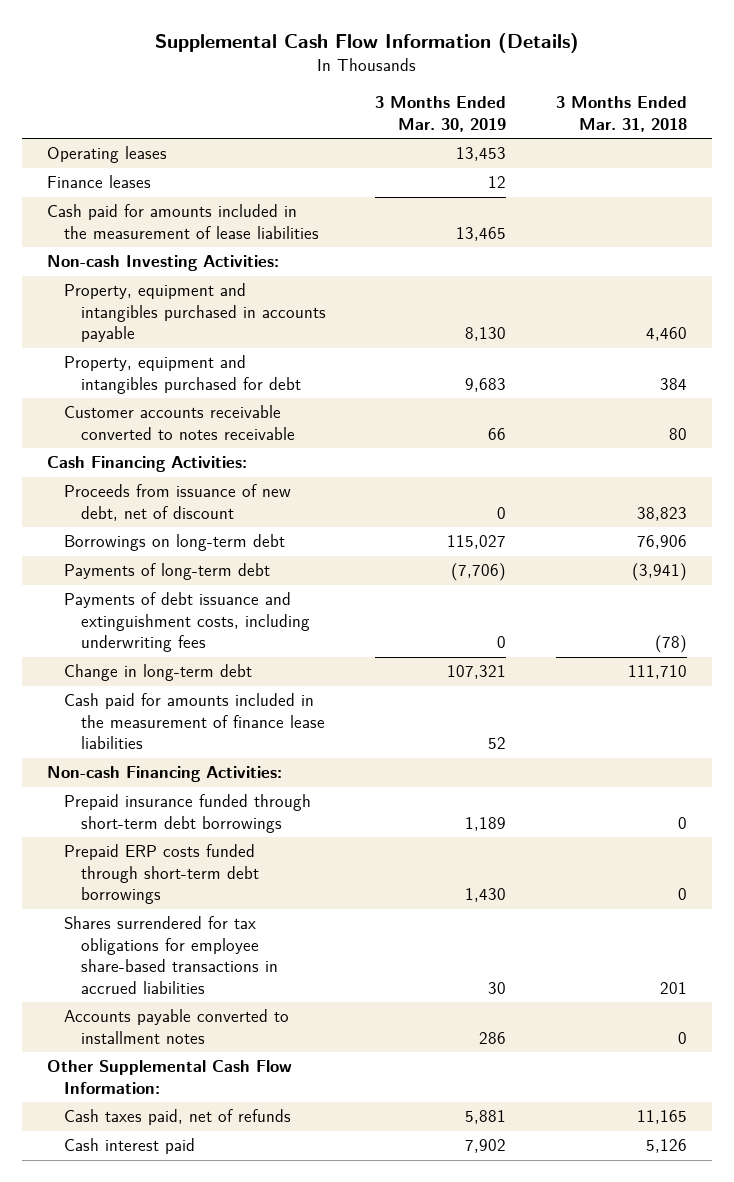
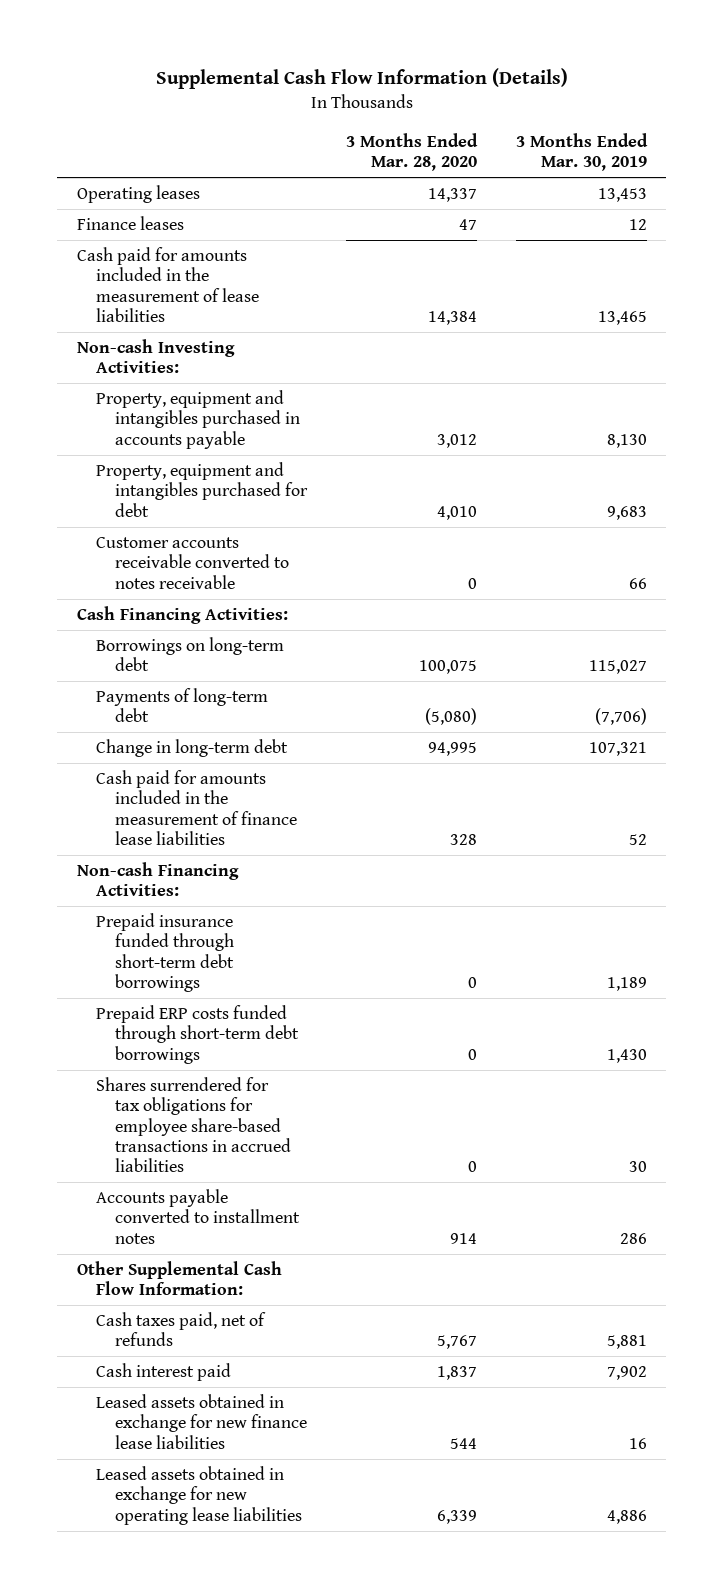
[555,96,687,132] 3 Months Ended Mar. 31, 2018 -> none
none -> [346,132,479,171] 3 Months Ended Mar. 28, 2020
[63,484,291,521] Proceeds from issuance of new debt, net of discount -> none
[63,592,310,653] Payments of debt issuance and extinguishment costs, including underwriting fees -> none
none -> [95,1393,308,1449] Leased assets obtained in exchange for new finance lease liabilities
none -> [95,1465,303,1525] Leased assets obtained in exchange for new operating lease liabilities

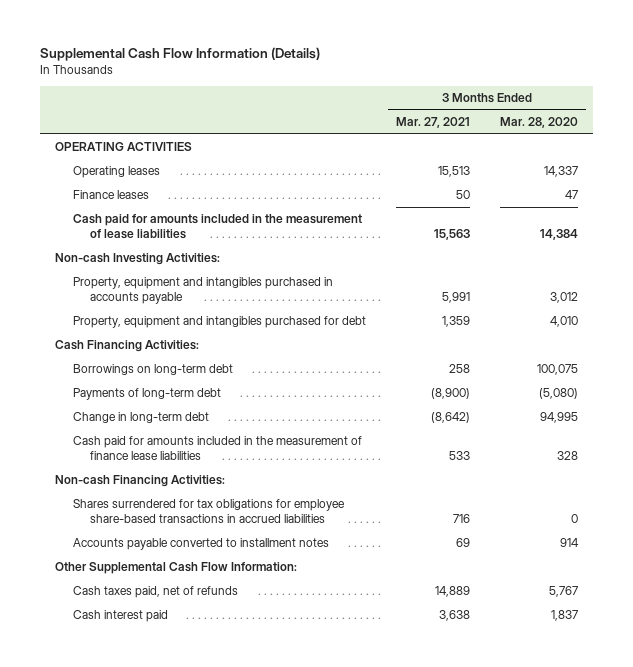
[515,132,648,171] 3 Months Ended Mar. 30, 2019 -> none
none -> [395,117,470,129] Mar. 27, 2021
none -> [54,142,192,152] OPERATING ACTIVITIES
[95,536,290,589] Customer accounts receivable converted to notes receivable -> none
[95,912,235,992] Prepaid insurance funded through short-term debt borrowings -> none
[95,1004,300,1064] Prepaid ERP costs funded through short-term debt borrowings -> none
[95,1393,308,1449] Leased assets obtained in exchange for new finance lease liabilities -> none
[95,1465,303,1525] Leased assets obtained in exchange for new operating lease liabilities -> none

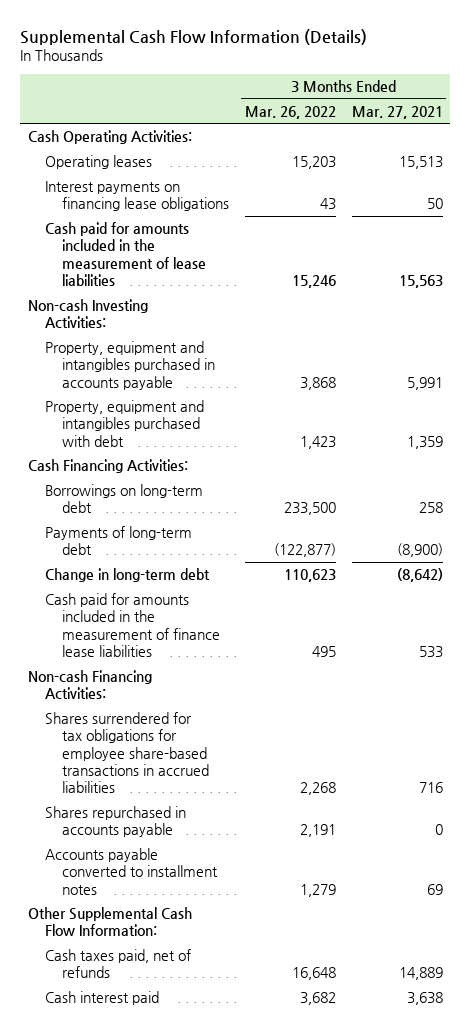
[500,117,579,129] Mar. 28, 2020 -> none
none -> [244,105,336,119] Mar. 26, 2022
[54,142,192,152] OPERATING ACTIVITIES -> [28,130,193,145] Cash Operating Activities:
[72,190,149,200] Finance leases -> [45,181,230,212] Interest payments on financing lease obligations
[72,316,366,329] Property, equipment and intangibles purchased for debt -> [45,400,205,447] Property, equipment and intangibles purchased with debt
none -> [45,806,187,838] Shares repurchased in accounts payable

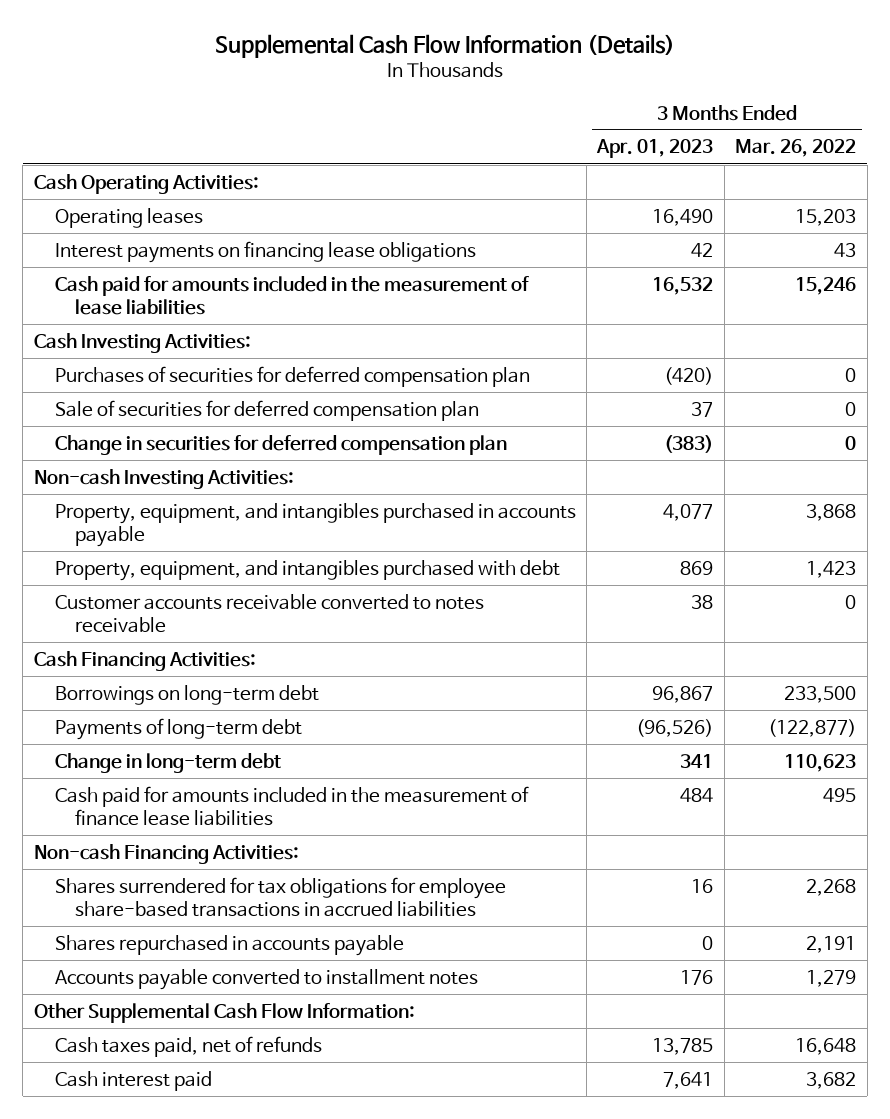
[351,105,443,119] Mar. 27, 2021 -> none
none -> [596,139,714,159] Apr. 01, 2023
none -> [33,332,251,353] Cash Investing Activities:
none -> [54,365,530,387] Purchases of securities for deferred compensation plan
none -> [54,399,479,421] Sale of securities for deferred compensation plan
none -> [54,434,507,455] Change in securities for deferred compensation plan
[45,341,216,390] Property, equipment and intangibles purchased in accounts payable -> [54,502,576,548] Property, equipment, and intangibles purchased in accounts payable
[45,400,205,447] Property, equipment and intangibles purchased with debt -> [54,559,560,581] Property, equipment, and intangibles purchased with debt
none -> [54,593,484,634] Customer accounts receivable converted to notes receivable

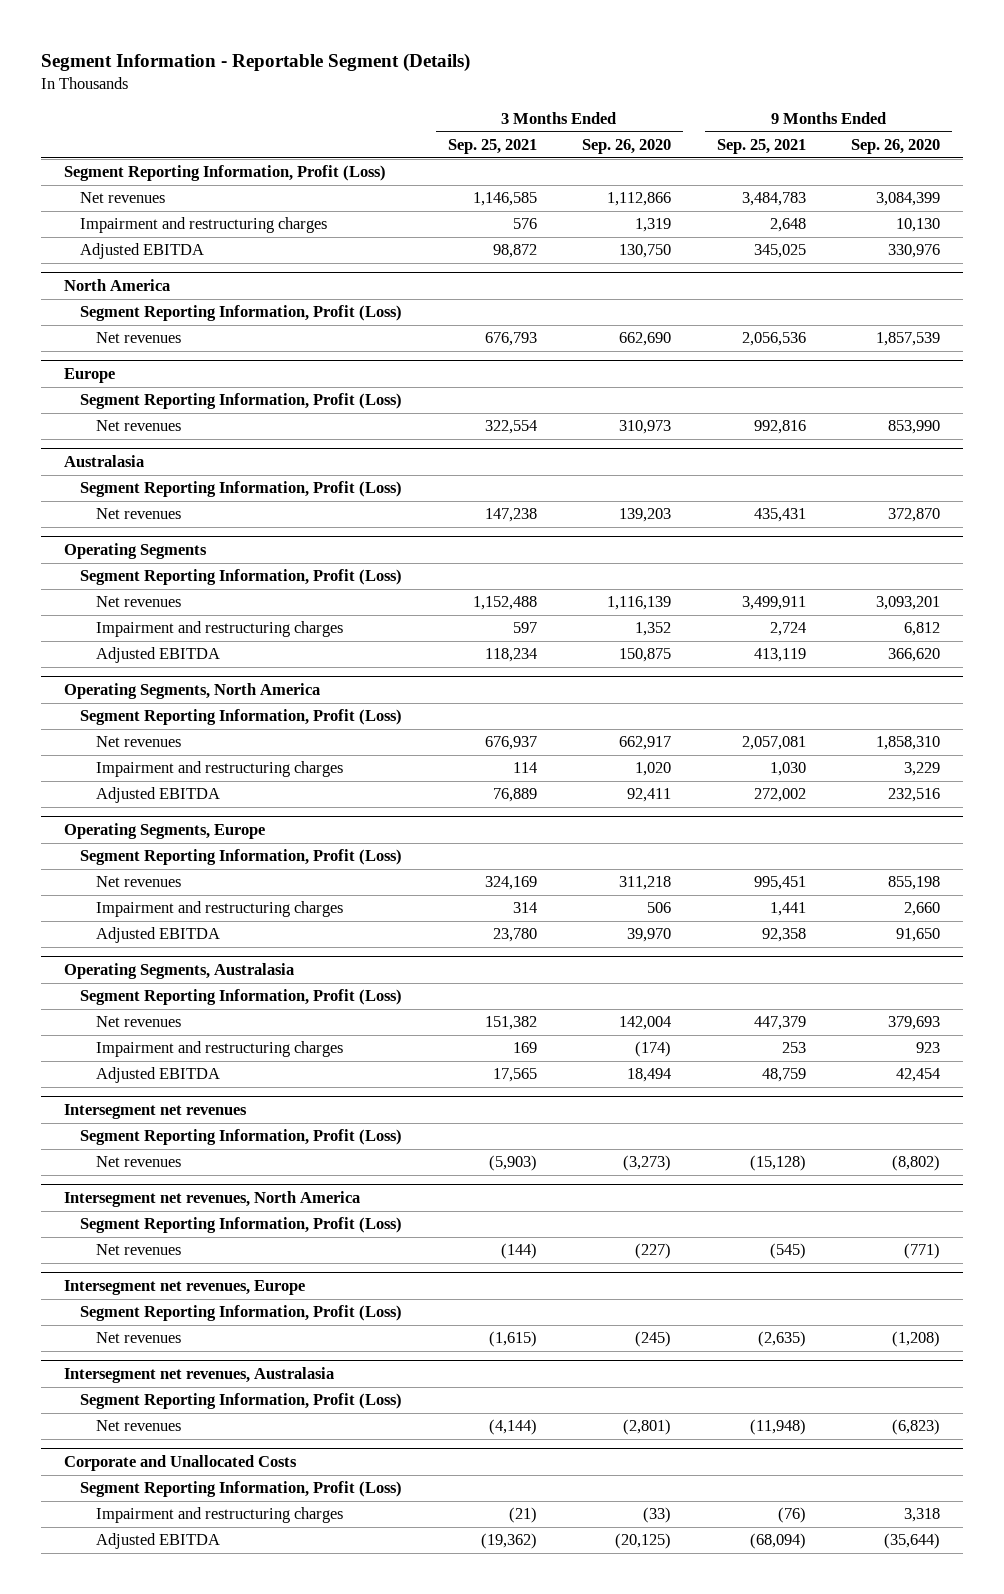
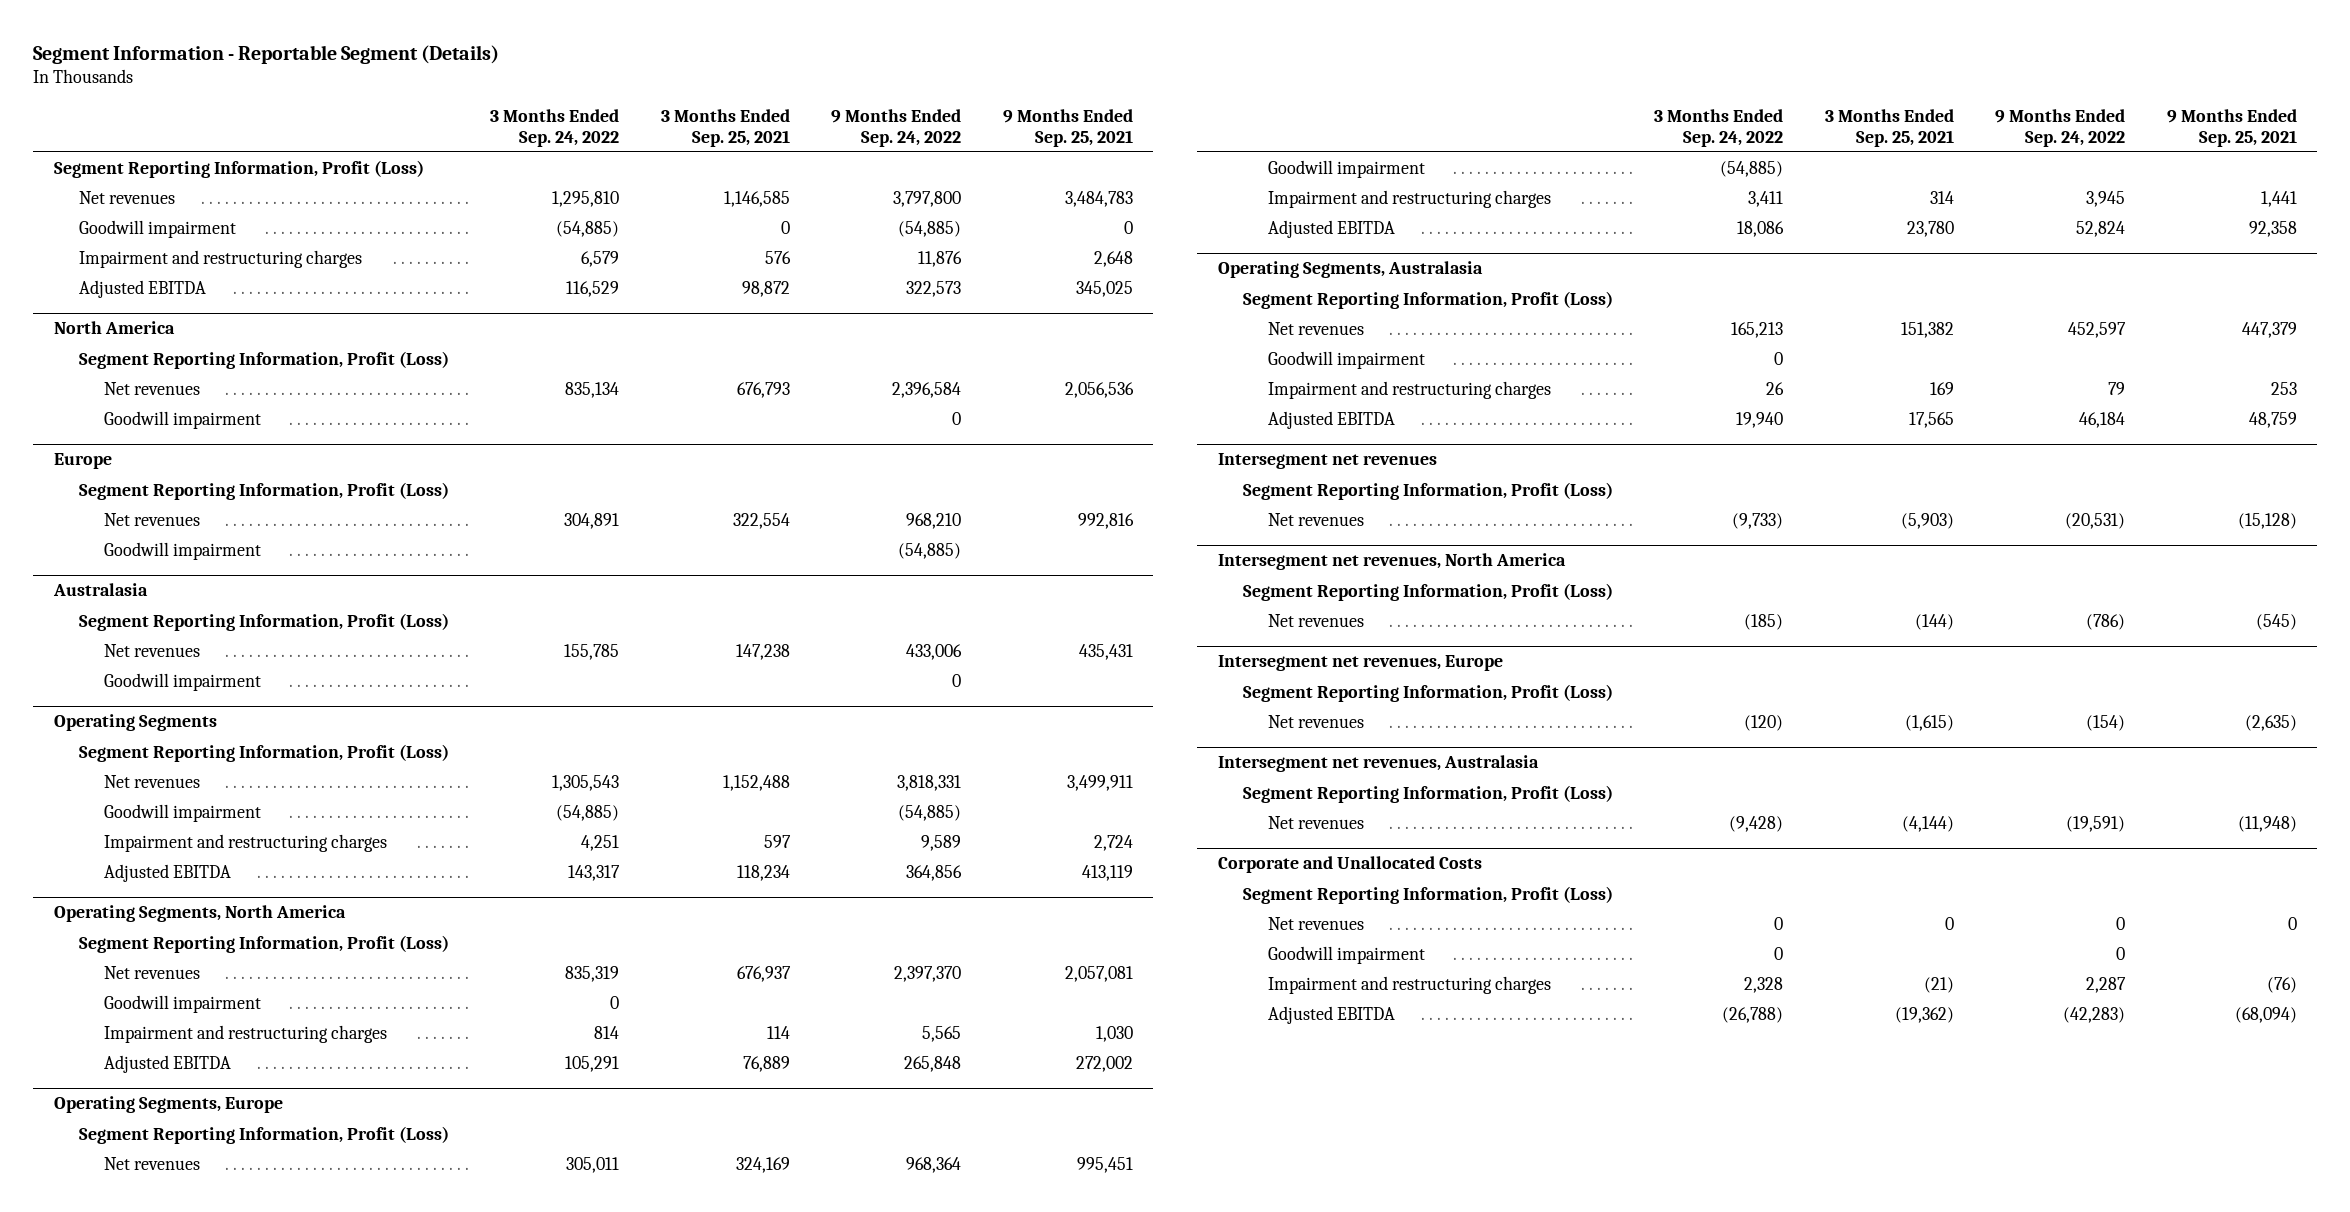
[582,138,672,154] Sep. 26, 2020 -> none
[851,138,941,154] Sep. 26, 2020 -> none
none -> [490,108,620,147] 3 Months Ended Sep. 24, 2022
none -> [831,108,962,147] 9 Months Ended Sep. 24, 2022
none -> [78,220,236,239] Goodwill impairment
none -> [103,411,261,430] Goodwill impairment
none -> [103,542,261,561] Goodwill impairment
none -> [103,673,261,692] Goodwill impairment
none -> [103,804,261,823] Goodwill impairment
none -> [103,995,261,1014] Goodwill impairment
none -> [1267,160,1425,179] Goodwill impairment
none -> [1267,351,1425,370] Goodwill impairment
none -> [1267,917,1364,931] Net revenues
none -> [1267,946,1425,965] Goodwill impairment

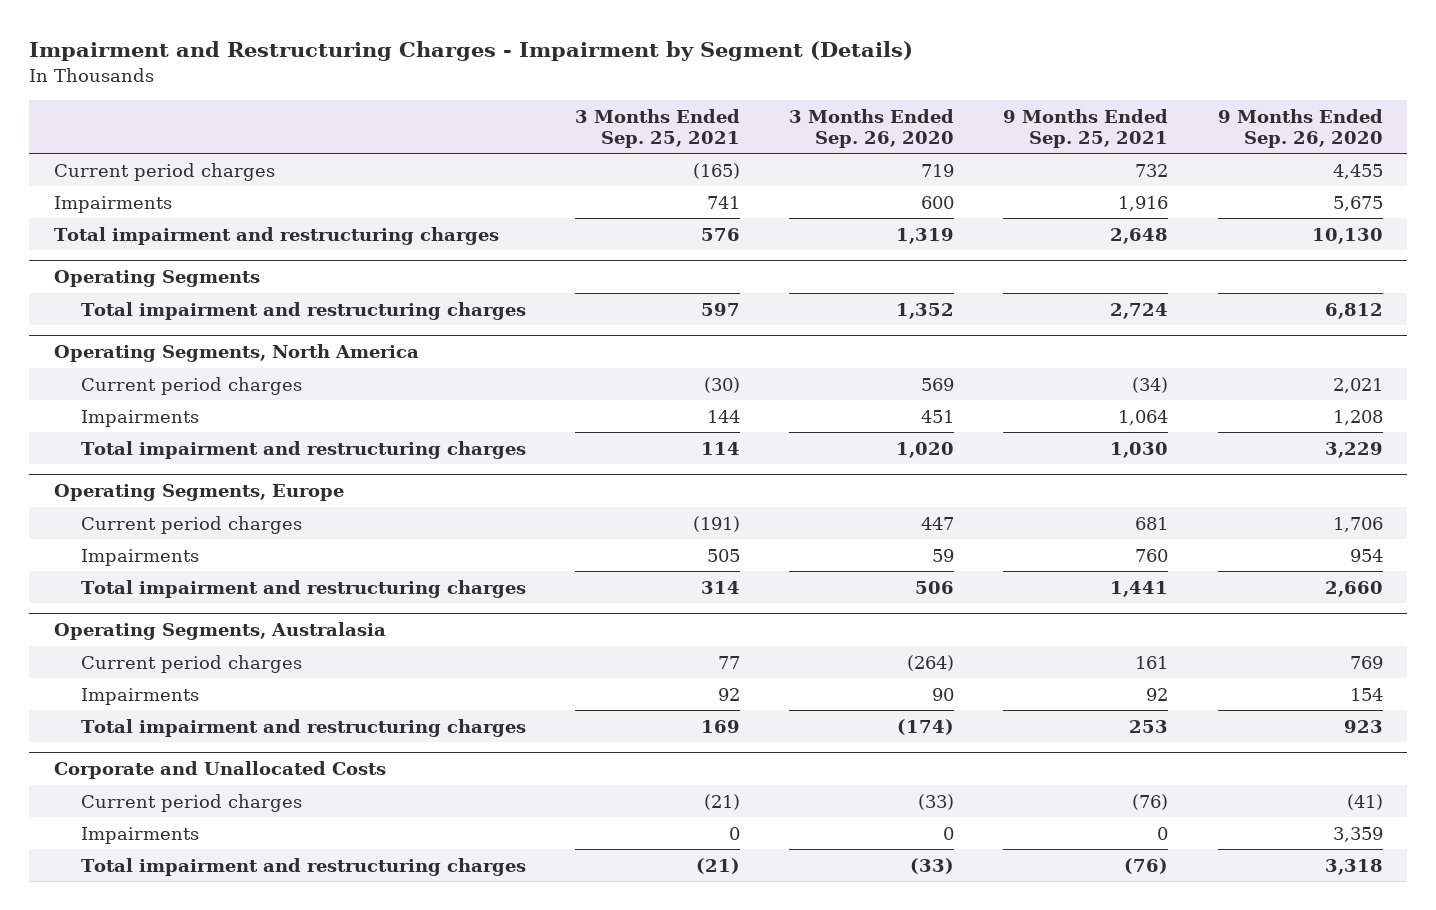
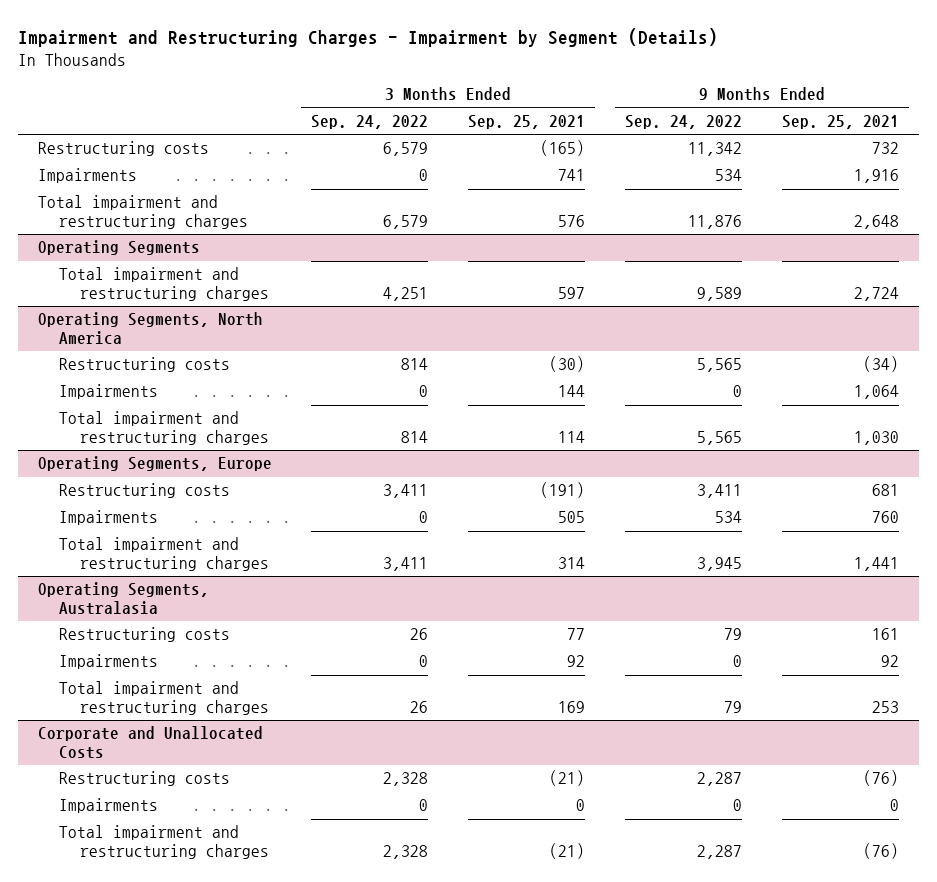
[789,108,955,148] 3 Months Ended Sep. 26, 2020 -> none
[1217,108,1383,148] 9 Months Ended Sep. 26, 2020 -> none
none -> [311,115,429,130] Sep. 24, 2022
none -> [625,115,743,130] Sep. 24, 2022
[53,162,275,181] Current period charges -> [37,141,209,157] Restructuring costs
[80,376,302,395] Current period charges -> [58,357,230,373] Restructuring costs
[80,515,302,534] Current period charges -> [58,483,230,499] Restructuring costs
[80,654,302,673] Current period charges -> [58,627,230,643] Restructuring costs
[80,793,302,812] Current period charges -> [58,771,230,787] Restructuring costs

